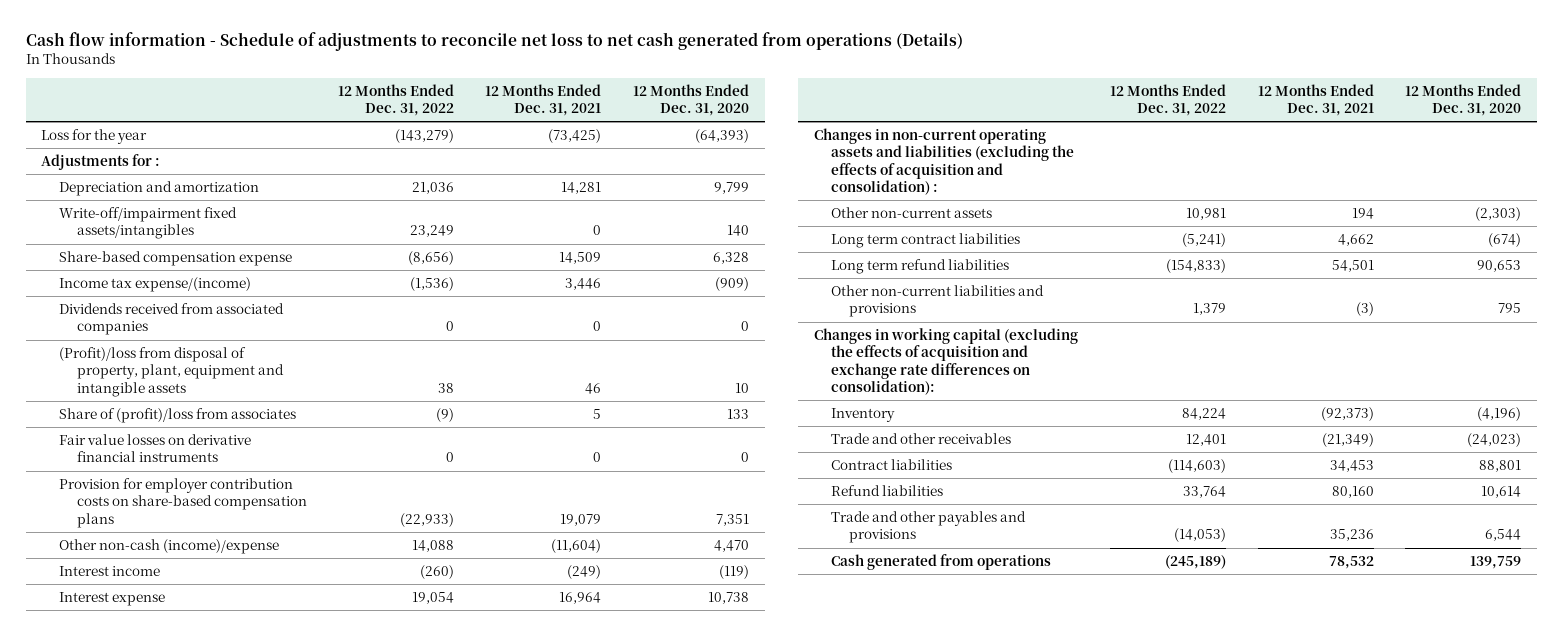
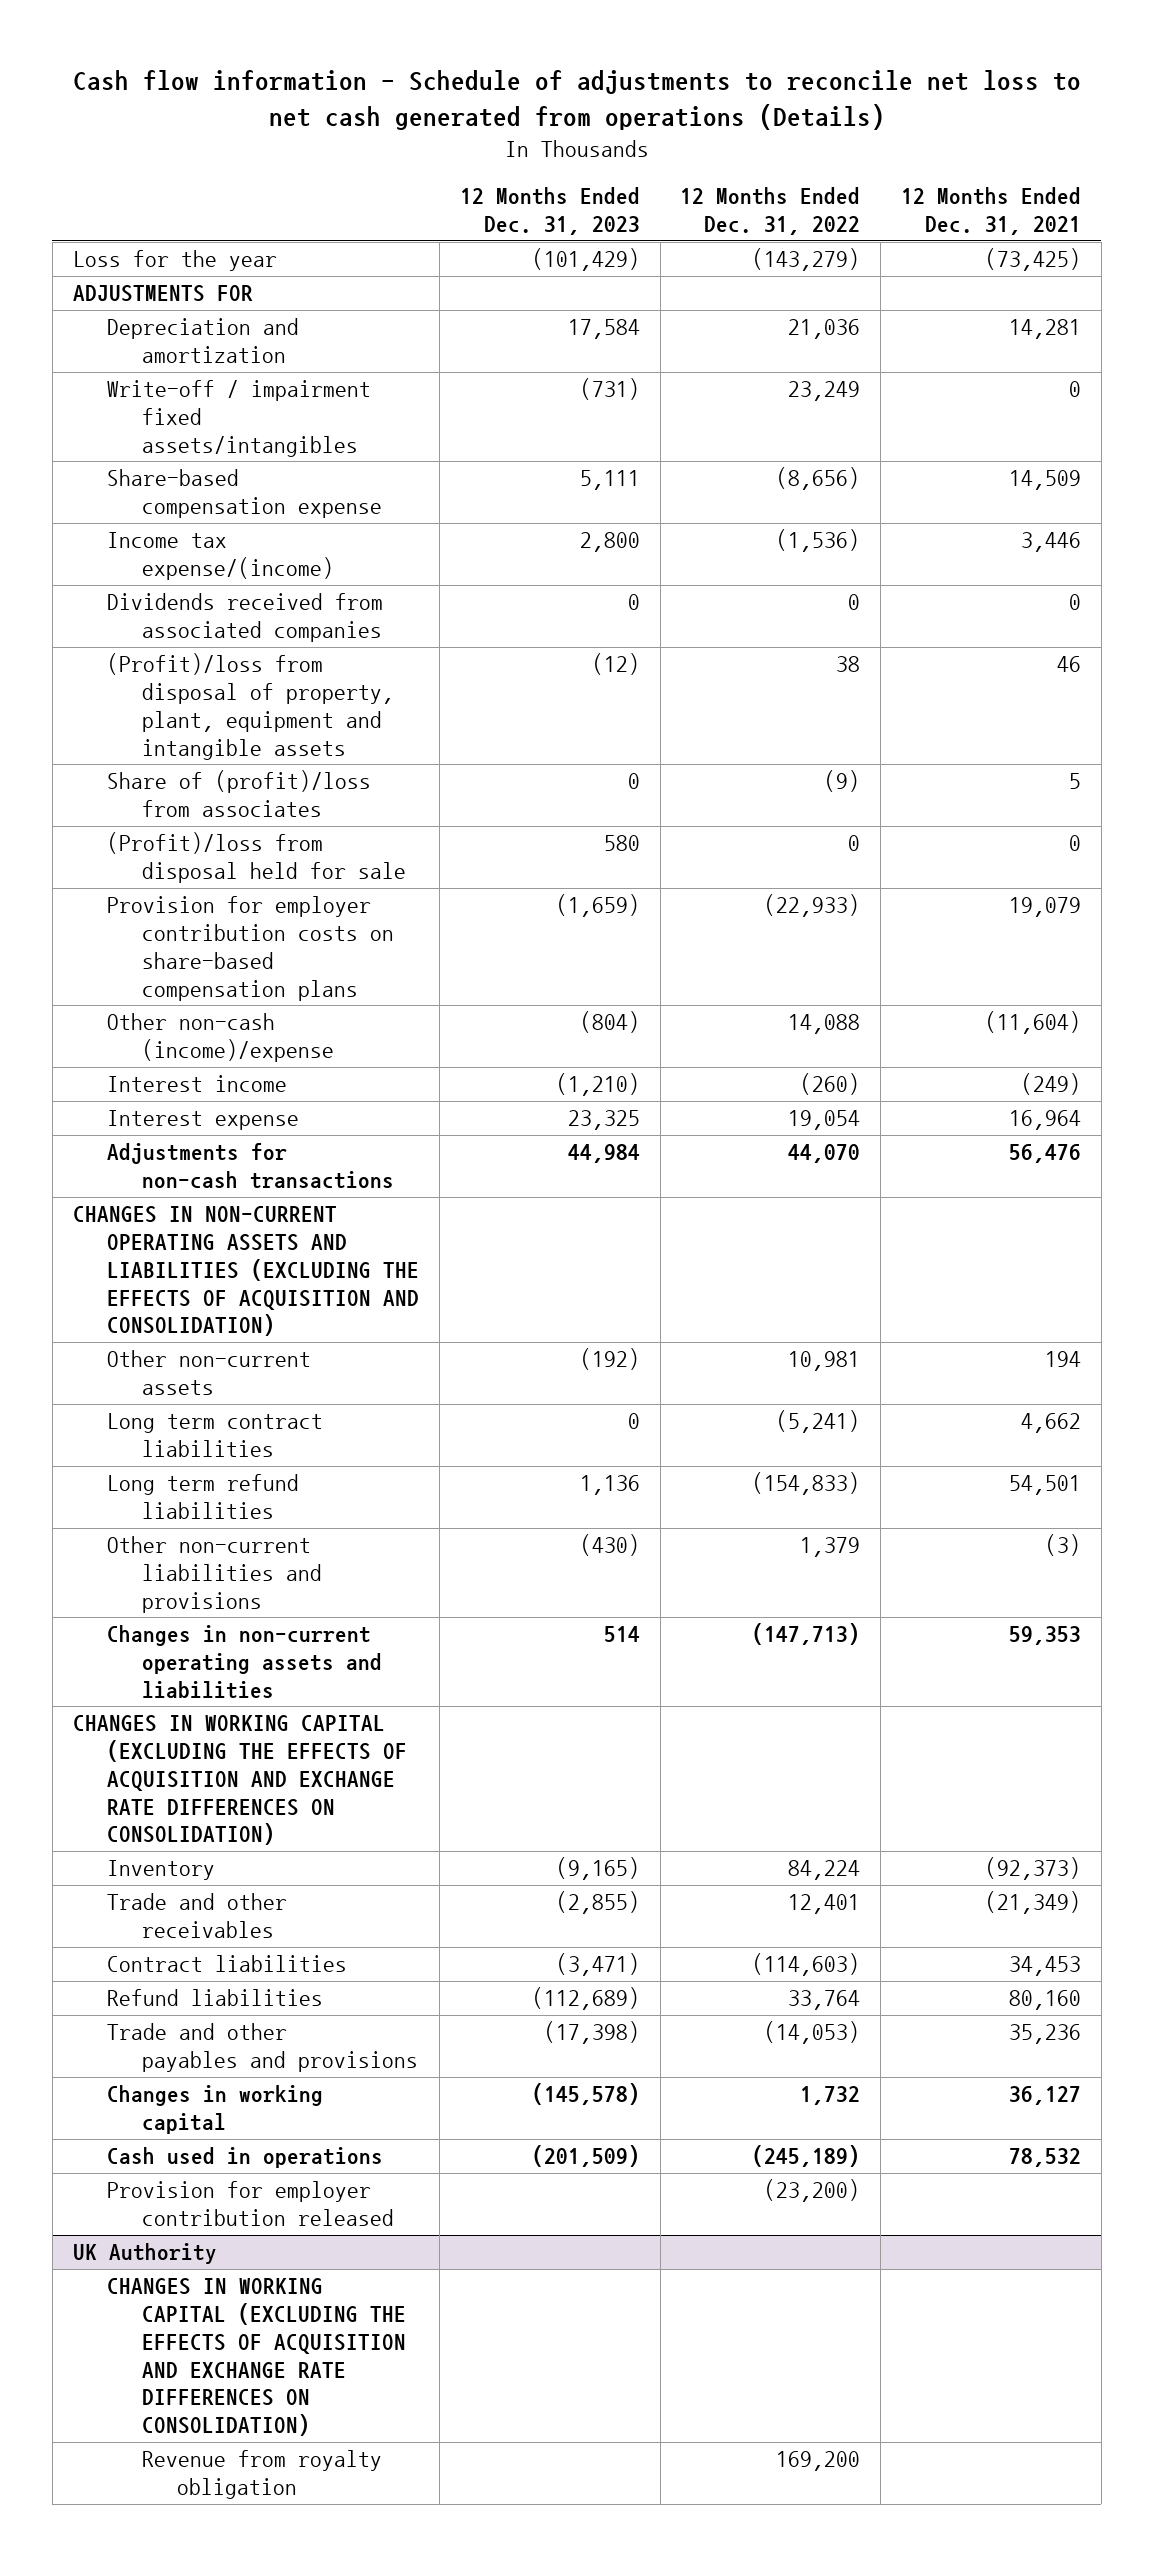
[632,83,749,116] 12 Months Ended Dec. 31, 2020 -> none
none -> [459,187,640,236] 12 Months Ended Dec. 31, 2023
[41,154,161,171] Adjustments for : -> [72,285,253,303] ADJUSTMENTS FOR
[58,207,237,240] Write-off/impairment fixed assets/intangibles -> [107,380,372,457] Write-off / impairment fixed assets/intangibles
[58,434,251,463] Fair value losses on derivative financial instruments -> none
none -> [107,832,406,884] (Profit)/loss from disposal held for sale
none -> [107,1143,394,1190] Adjustments for non-cash transactions
[813,128,1075,195] Changes in non-current operating assets and liabilities (excluding the effects of acquisition and consolidation) : -> [72,1206,420,1337] CHANGES IN NON-CURRENT OPERATING ASSETS AND LIABILITIES (EXCLUDING THE EFFECTS OF ACQUISITION AND CONSOLIDATION)
none -> [107,1625,382,1699] Changes in non-current operating assets and liabilities
[813,328,1078,395] Changes in working capital (excluding the effects of acquisition and exchange rate differences on consolidation): -> [72,1715,408,1846] CHANGES IN WORKING CAPITAL (EXCLUDING THE EFFECTS OF ACQUISITION AND EXCHANGE RATE DIFFERENCES ON CONSOLIDATION)
none -> [107,2085,324,2135] Changes in working capital
[831,554,1052,571] Cash generated from operations -> [107,2147,384,2169] Cash used in operations
none -> [107,2181,394,2227] Provision for employer contribution released
none -> [72,2243,217,2265] UK Authority
none -> [107,2278,406,2437] CHANGES IN WORKING CAPITAL (EXCLUDING THE EFFECTS OF ACQUISITION AND EXCHANGE RATE DIFFERENCES ON CONSOLIDATION)
none -> [141,2450,382,2500] Revenue from royalty obligation

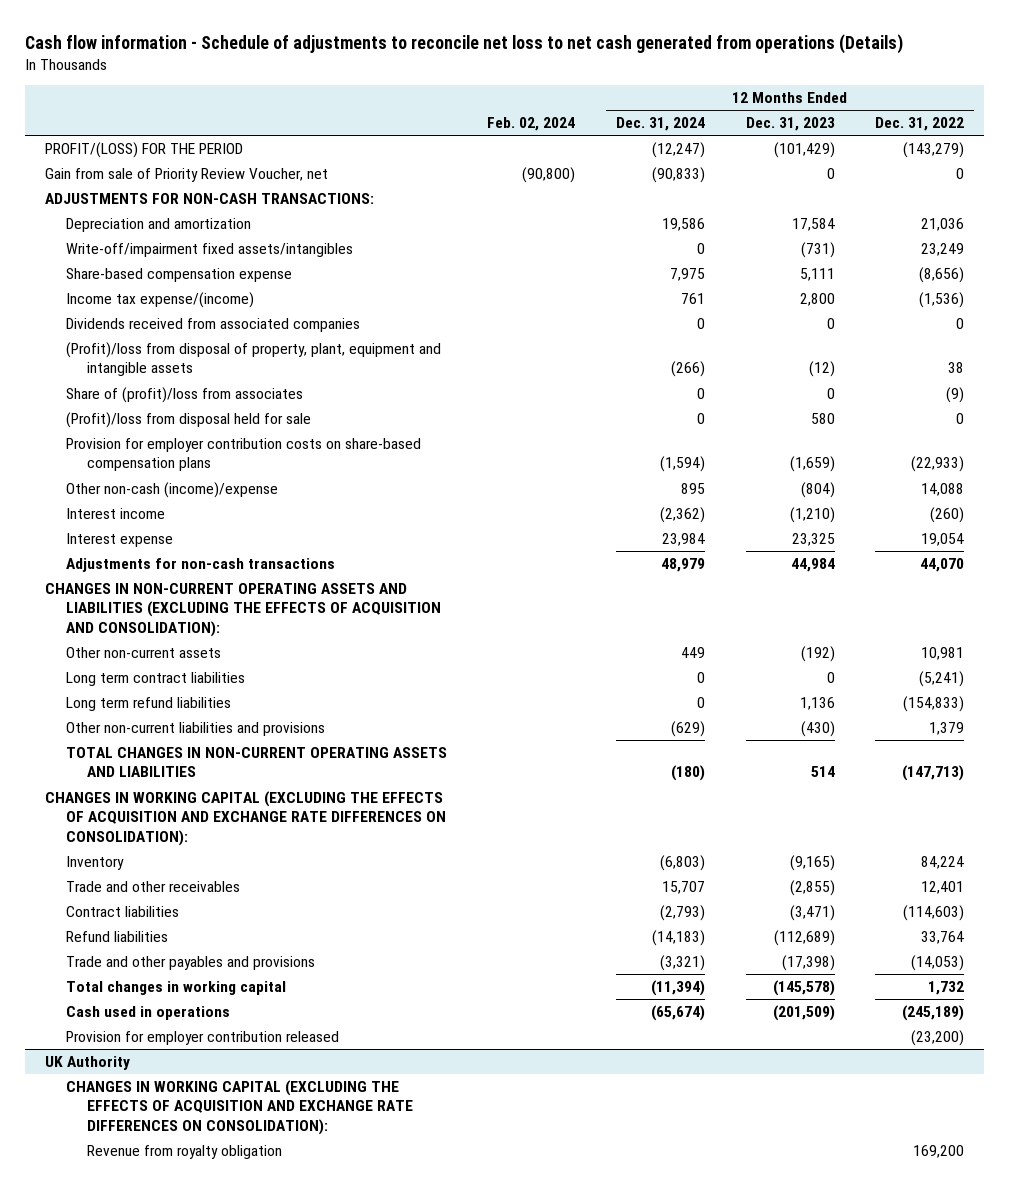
[900,187,1081,236] 12 Months Ended Dec. 31, 2021 -> none
none -> [487,117,576,132] Feb. 02, 2024
none -> [616,117,706,132] Dec. 31, 2024
[72,250,277,272] Loss for the year -> [45,142,244,159] PROFIT/(LOSS) FOR THE PERIOD
none -> [45,168,329,183] Gain from sale of Priority Review Voucher, net
[72,285,253,303] ADJUSTMENTS FOR -> [45,193,375,205] ADJUSTMENTS FOR NON-CASH TRANSACTIONS:
[107,380,372,457] Write-off / impairment fixed assets/intangibles -> [65,243,353,258] Write-off/impairment fixed assets/intangibles
[72,1206,420,1337] CHANGES IN NON-CURRENT OPERATING ASSETS AND LIABILITIES (EXCLUDING THE EFFECTS OF ACQUISITION AND CONSOLIDATION) -> [45,583,441,637] CHANGES IN NON-CURRENT OPERATING ASSETS AND LIABILITIES (EXCLUDING THE EFFECTS OF ACQUISITION AND CONSOLIDATION):
[107,1625,382,1699] Changes in non-current operating assets and liabilities -> [65,747,447,778] TOTAL CHANGES IN NON-CURRENT OPERATING ASSETS AND LIABILITIES
[72,1715,408,1846] CHANGES IN WORKING CAPITAL (EXCLUDING THE EFFECTS OF ACQUISITION AND EXCHANGE RATE DIFFERENCES ON CONSOLIDATION) -> [45,791,446,846] CHANGES IN WORKING CAPITAL (EXCLUDING THE EFFECTS OF ACQUISITION AND EXCHANGE RATE DIFFERENCES ON CONSOLIDATION):
[107,2085,324,2135] Changes in working capital -> [65,981,286,996] Total changes in working capital
[107,2278,406,2437] CHANGES IN WORKING CAPITAL (EXCLUDING THE EFFECTS OF ACQUISITION AND EXCHANGE RATE DIFFERENCES ON CONSOLIDATION) -> [65,1080,413,1135] CHANGES IN WORKING CAPITAL (EXCLUDING THE EFFECTS OF ACQUISITION AND EXCHANGE RATE DIFFERENCES ON CONSOLIDATION):

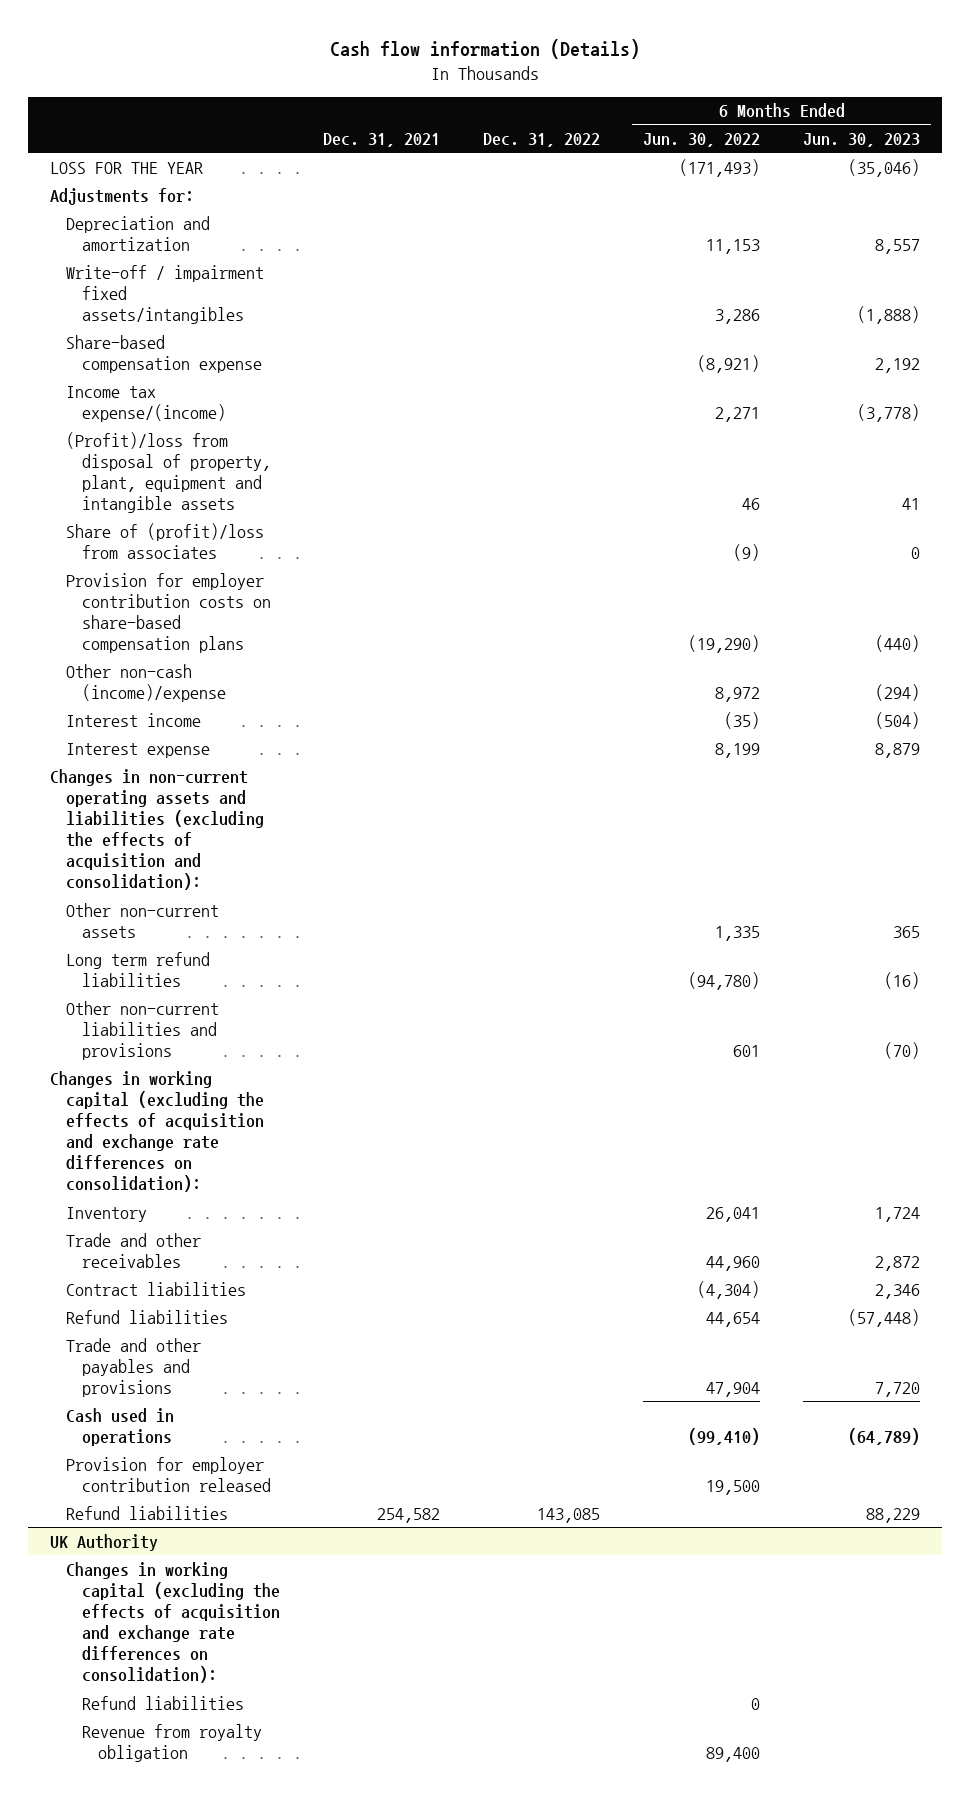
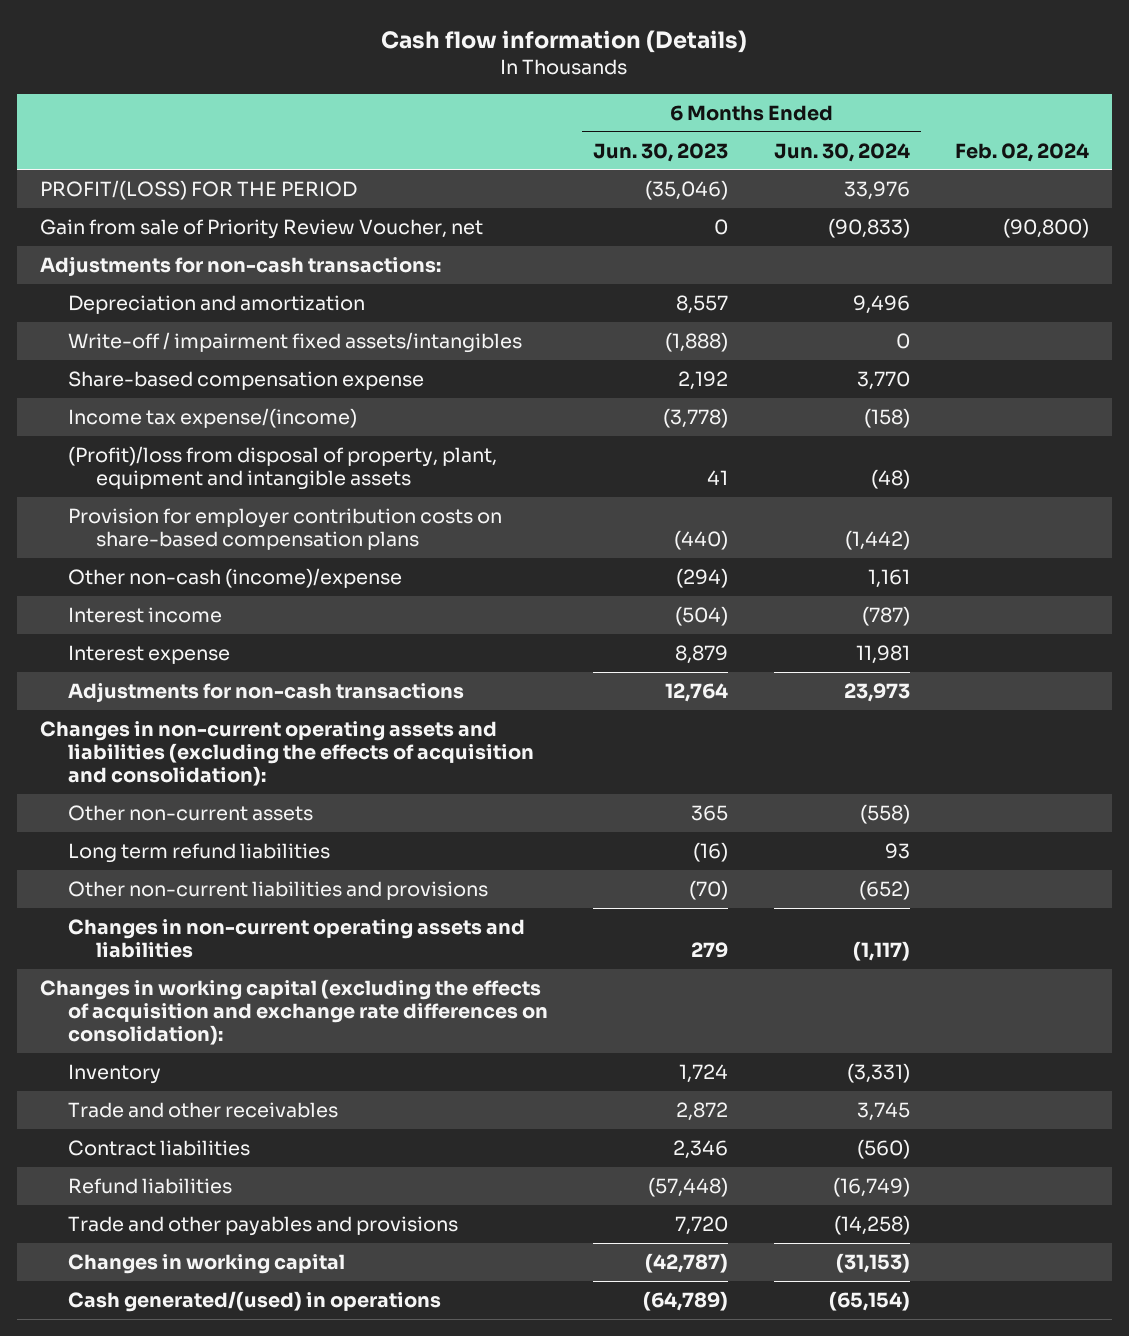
[323,133,441,148] Dec. 31, 2021 -> none
[483,133,601,148] Dec. 31, 2022 -> none
[643,133,761,148] Jun. 30, 2022 -> none
none -> [773,142,910,162] Jun. 30, 2024
none -> [955,142,1090,162] Feb. 02, 2024
[49,161,203,174] LOSS FOR THE YEAR -> [39,180,357,201] PROFIT/(LOSS) FOR THE PERIOD
none -> [39,219,483,240] Gain from sale of Priority Review Voucher, net
[49,187,194,205] Adjustments for: -> [39,256,441,277] Adjustments for non-cash transactions:
[65,522,264,559] Share of (profit)/loss from associates -> none
none -> [67,682,464,703] Adjustments for non-cash transactions
none -> [67,919,525,959] Changes in non-current operating assets and liabilities
[65,1456,272,1492] Provision for employer contribution released -> none
[65,1505,228,1520] Refund liabilities -> none
[49,1533,158,1551] UK Authority -> none
[65,1561,281,1684] Changes in working capital (excluding the effects of acquisition and exchange rate differences on consolidation): -> none
[82,1695,245,1710] Refund liabilities -> none
[82,1723,263,1762] Revenue from royalty obligation -> none
none -> [67,1254,345,1275] Changes in working capital
[65,1407,174,1446] Cash used in operations -> [67,1291,441,1313] Cash generated/(used) in operations

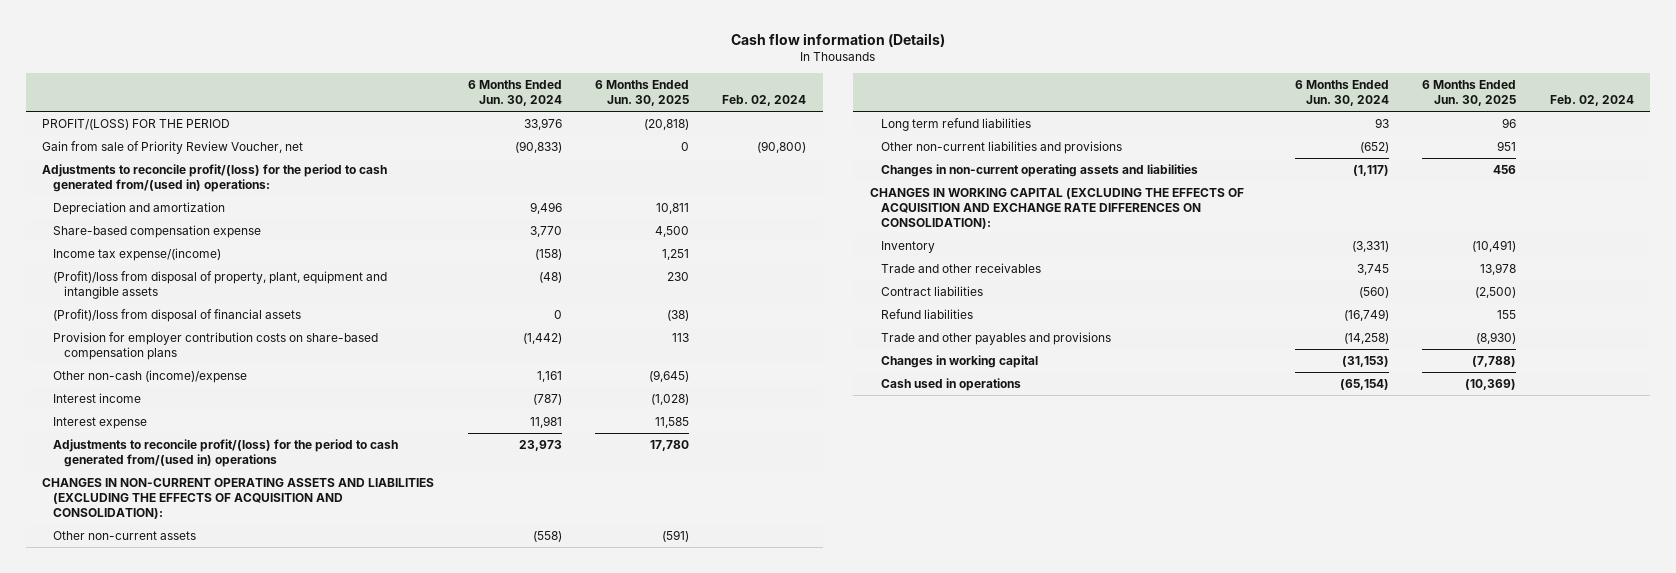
[593,142,729,162] Jun. 30, 2023 -> none
none -> [595,79,690,107] 6 Months Ended Jun. 30, 2025
[39,256,441,277] Adjustments for non-cash transactions: -> [42,163,388,193] Adjustments to reconcile profit/(loss) for the period to cash generated from/(used in) operations:
[67,332,522,354] Write-off / impairment fixed assets/intangibles -> none
none -> [53,308,302,322] (Profit)/loss from disposal of financial assets
[67,682,464,703] Adjustments for non-cash transactions -> [53,438,399,468] Adjustments to reconcile profit/(loss) for the period to cash generated from/(used in) operations
[39,721,534,786] Changes in non-current operating assets and liabilities (excluding the effects of acquisition and consolidation): -> [42,477,435,520] CHANGES IN NON-CURRENT OPERATING ASSETS AND LIABILITIES (EXCLUDING THE EFFECTS OF ACQUISITION AND CONSOLIDATION):
[39,979,548,1045] Changes in working capital (excluding the effects of acquisition and exchange rate differences on consolidation): -> [869,187,1244,230] CHANGES IN WORKING CAPITAL (EXCLUDING THE EFFECTS OF ACQUISITION AND EXCHANGE RATE DIFFERENCES ON CONSOLIDATION):
[67,1291,441,1313] Cash generated/(used) in operations -> [880,377,1021,391] Cash used in operations

